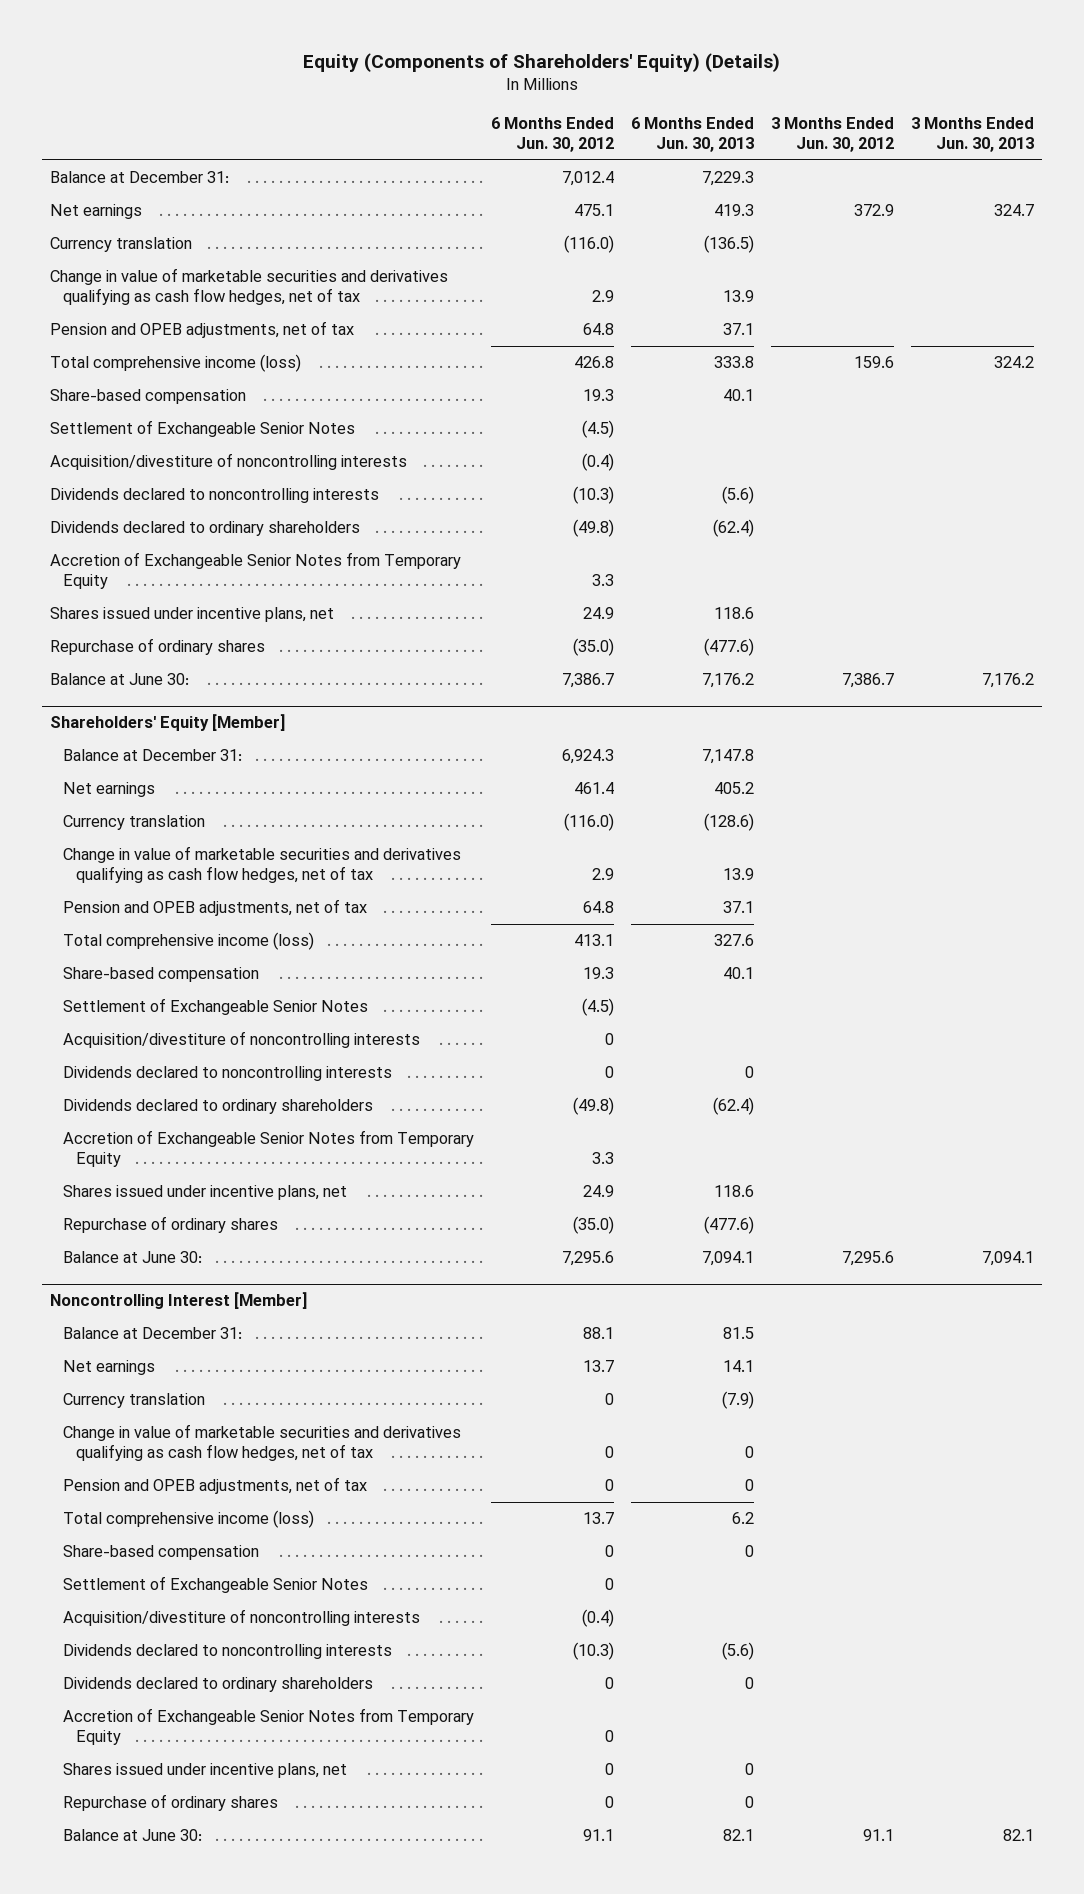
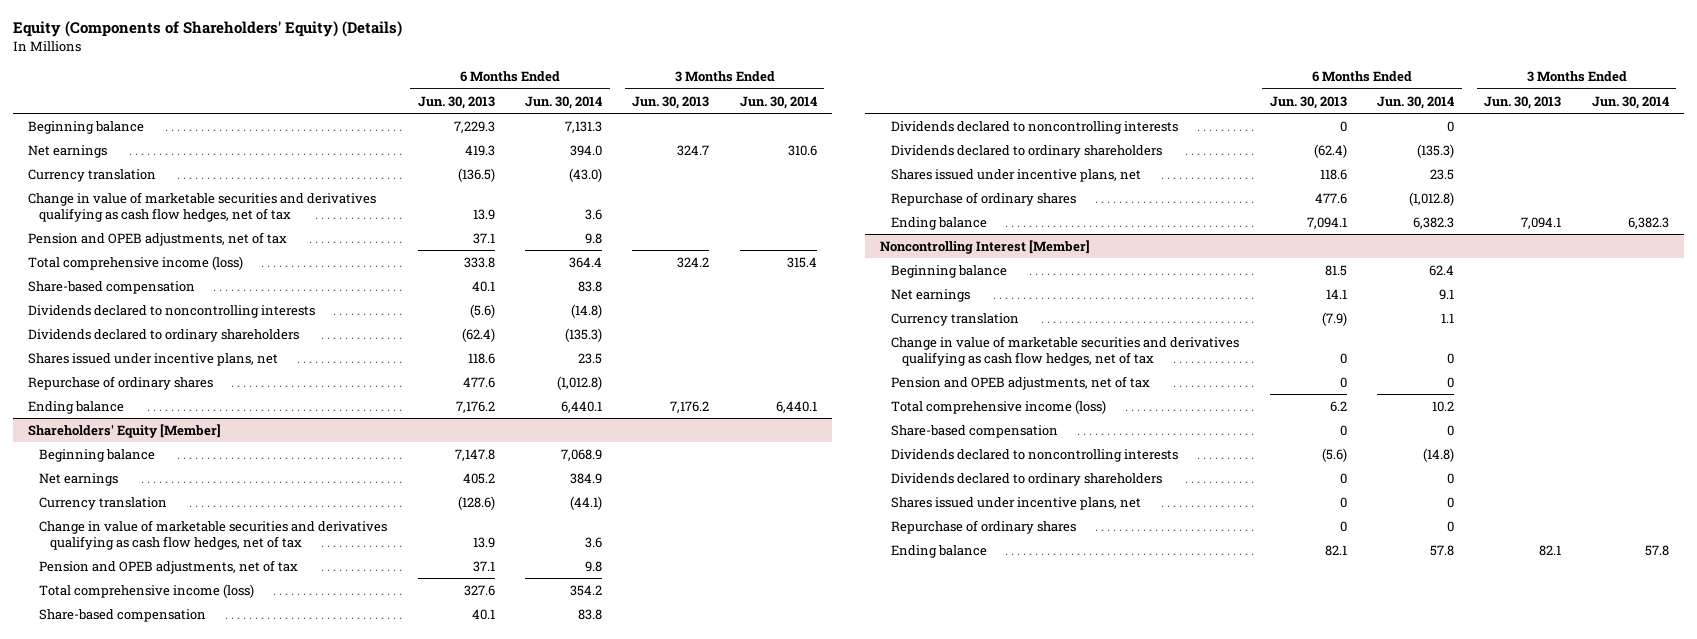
[491,117,615,153] 6 Months Ended Jun. 30, 2012 -> none
[770,117,894,153] 3 Months Ended Jun. 30, 2012 -> none
none -> [524,95,602,109] Jun. 30, 2014
none -> [739,95,817,109] Jun. 30, 2014
[50,171,230,184] Balance at December 31: -> [28,120,145,134] Beginning balance
[50,420,356,438] Settlement of Exchangeable Senior Notes -> none
[50,453,408,471] Acquisition/divestiture of noncontrolling interests -> none
[50,552,462,590] Accretion of Exchangeable Senior Notes from Temporary Equity -> none
[704,638,755,657] (477.6) -> [462,376,495,388] 477.6
[50,673,190,686] Balance at June 30: -> [28,400,125,414] Ending balance
[63,749,243,762] Balance at December 31: -> [39,448,156,462] Beginning balance
[63,998,369,1016] Settlement of Exchangeable Senior Notes -> none
[63,1031,421,1049] Acquisition/divestiture of noncontrolling interests -> none
[63,1130,475,1168] Accretion of Exchangeable Senior Notes from Temporary Equity -> none
[704,1216,755,1235] (477.6) -> [1314,192,1347,204] 477.6
[63,1251,203,1264] Balance at June 30: -> [891,216,988,230] Ending balance
[63,1327,243,1340] Balance at December 31: -> [891,264,1008,278] Beginning balance
[63,1576,369,1594] Settlement of Exchangeable Senior Notes -> none
[63,1609,421,1627] Acquisition/divestiture of noncontrolling interests -> none
[63,1708,475,1746] Accretion of Exchangeable Senior Notes from Temporary Equity -> none
[63,1829,203,1842] Balance at June 30: -> [891,544,988,558] Ending balance

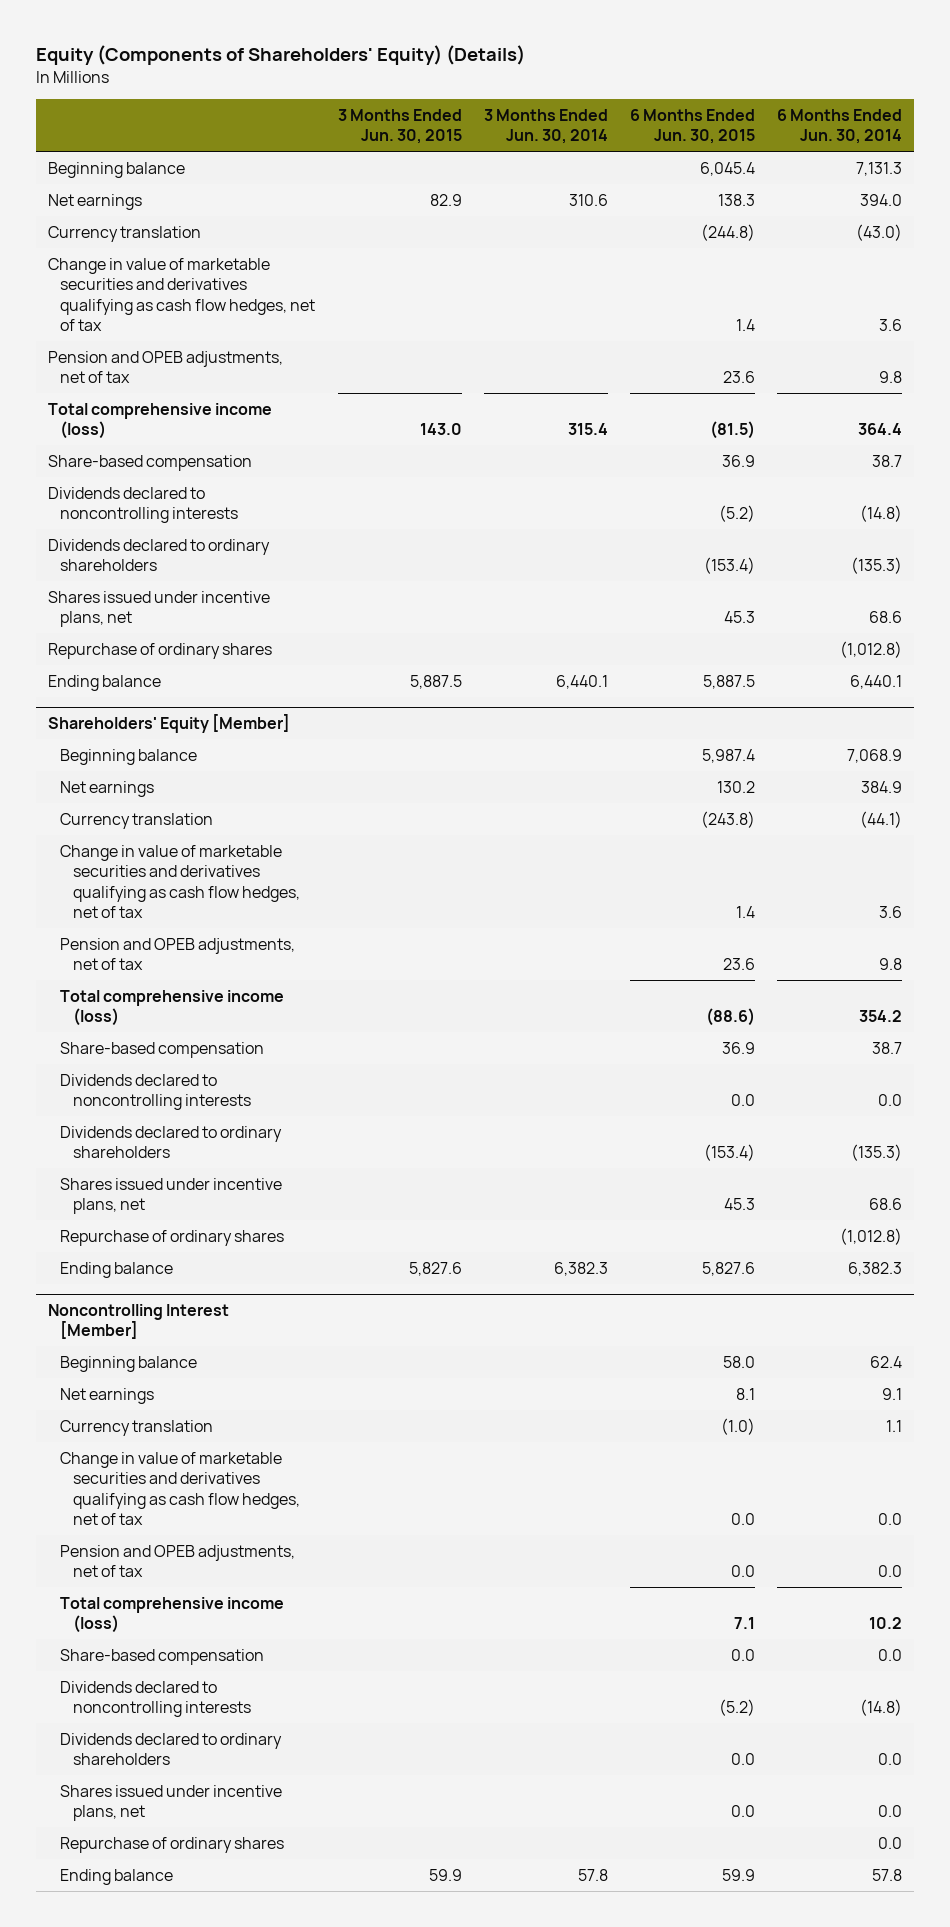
[417,95,495,109] Jun. 30, 2013 -> none
[632,95,710,109] Jun. 30, 2013 -> none
none -> [337,108,462,145] 3 Months Ended Jun. 30, 2015
none -> [630,108,756,145] 6 Months Ended Jun. 30, 2015
[577,280,602,292] 83.8 -> [872,454,903,467] 38.7
[577,352,602,364] 23.5 -> [869,611,903,624] 68.6
[577,608,602,620] 83.8 -> [872,1041,903,1054] 38.7
[1446,120,1454,132] 0 -> [878,1094,903,1107] 0.0
[1429,168,1454,180] 23.5 -> [869,1198,903,1211] 68.6
[1446,352,1454,364] 0 -> [878,1512,903,1525] 0.0
[1446,376,1454,388] 0 -> [878,1565,903,1578] 0.0
[1446,424,1454,436] 0 -> [878,1648,903,1661] 0.0
[1446,472,1454,484] 0 -> [878,1753,903,1766] 0.0
[1446,496,1454,508] 0 -> [878,1805,903,1818] 0.0
[1446,520,1454,532] 0 -> [878,1836,903,1849] 0.0

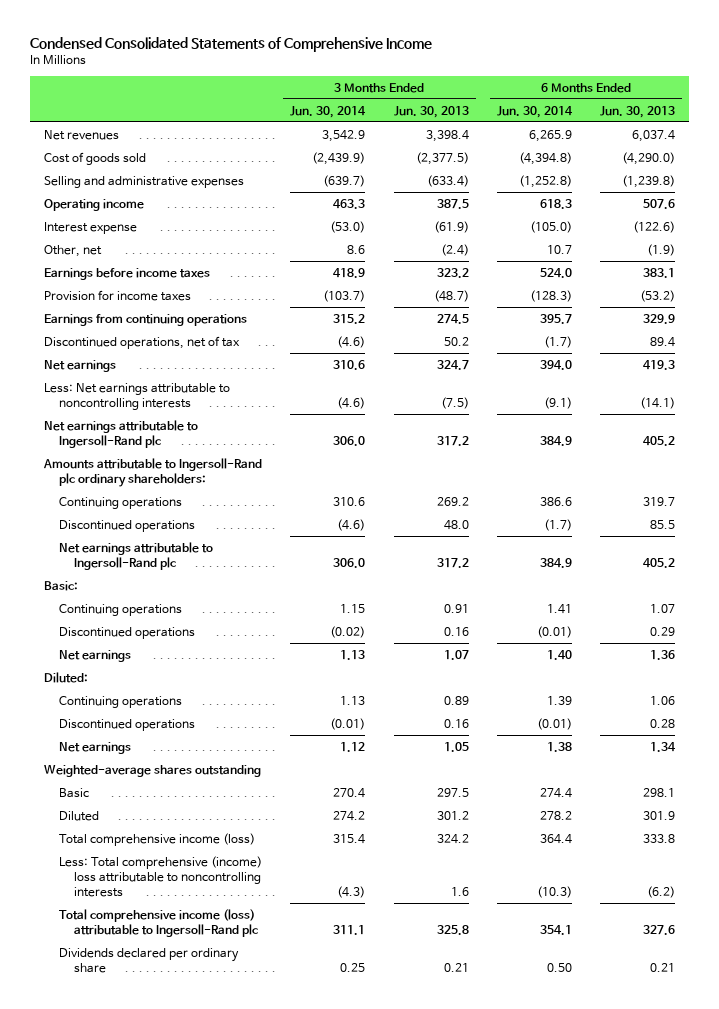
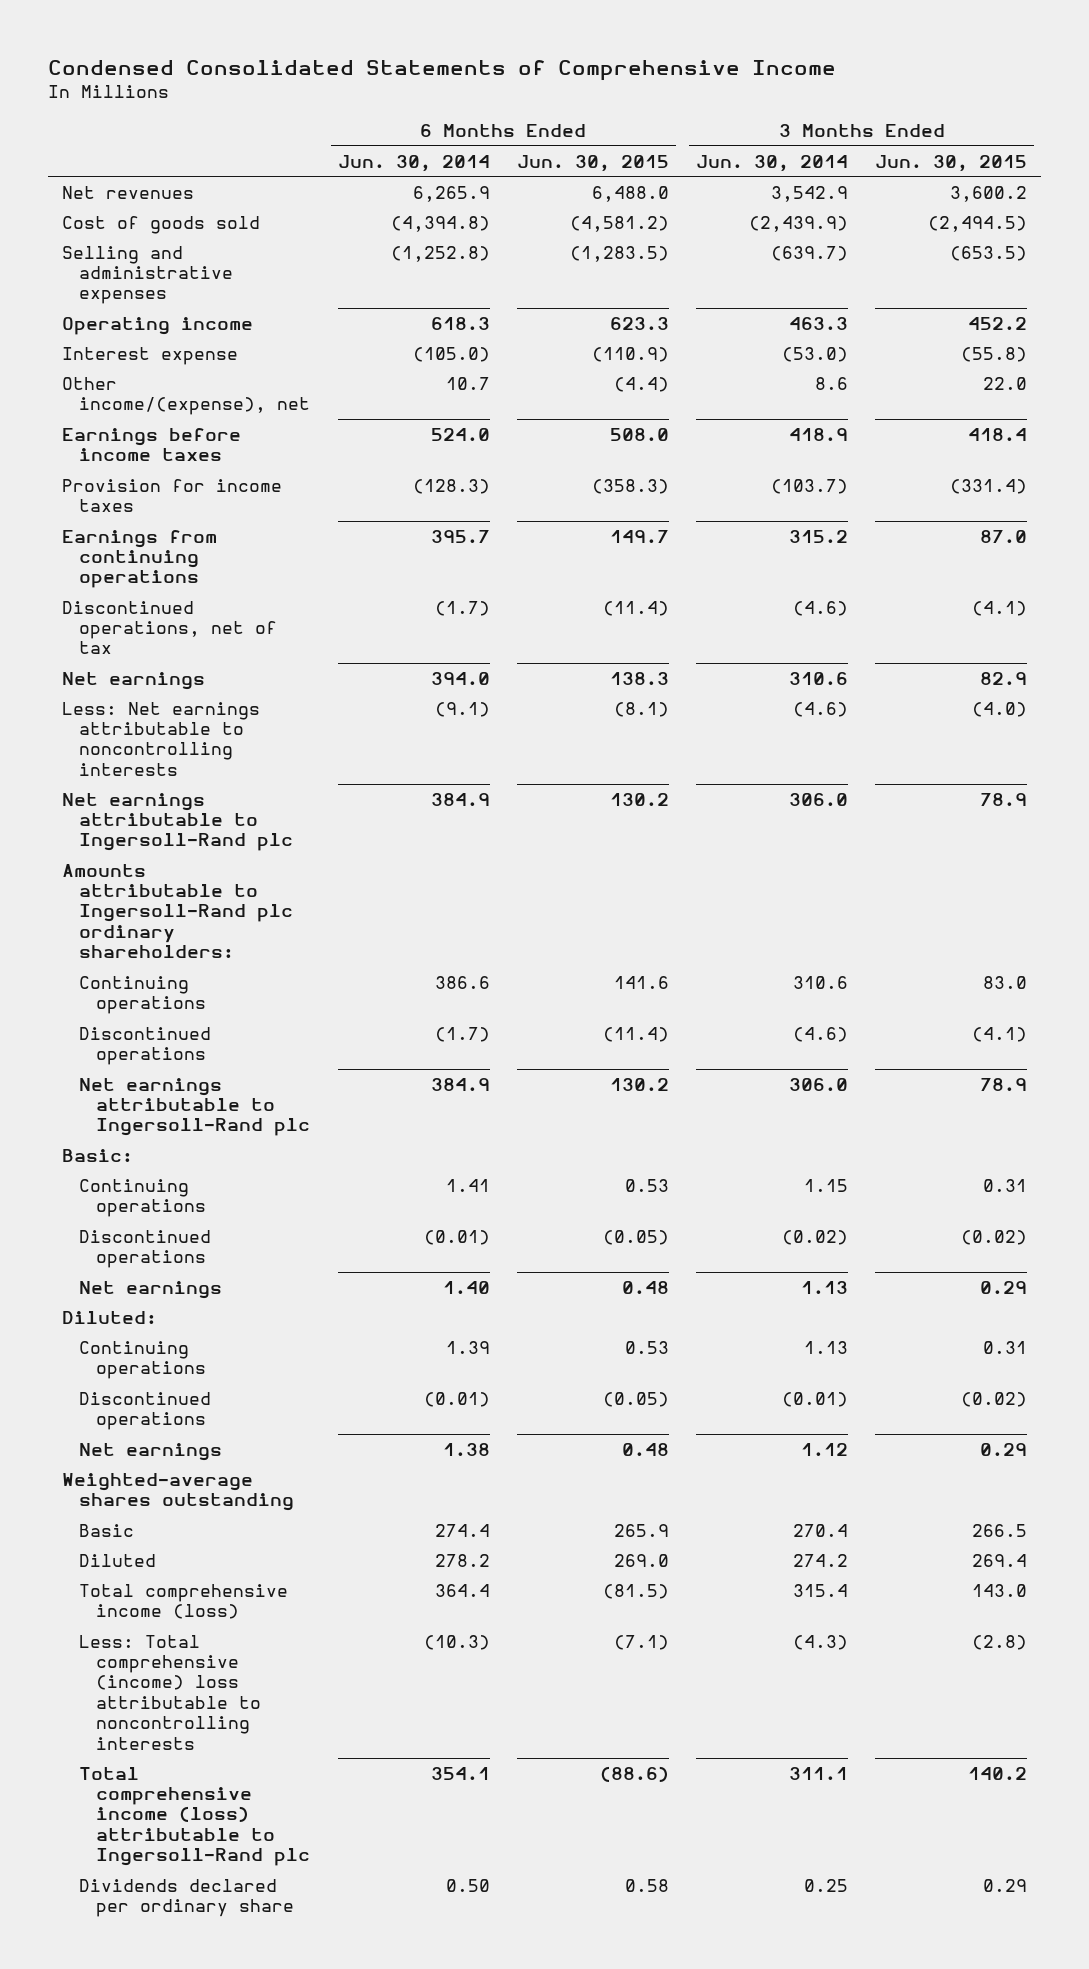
[393,105,469,118] Jun. 30, 2013 -> none
[600,105,676,118] Jun. 30, 2013 -> none
none -> [516,154,669,172] Jun. 30, 2015
none -> [875,154,1028,172] Jun. 30, 2015
[44,244,103,257] Other, net -> [61,376,311,416] Other income/(expense), net

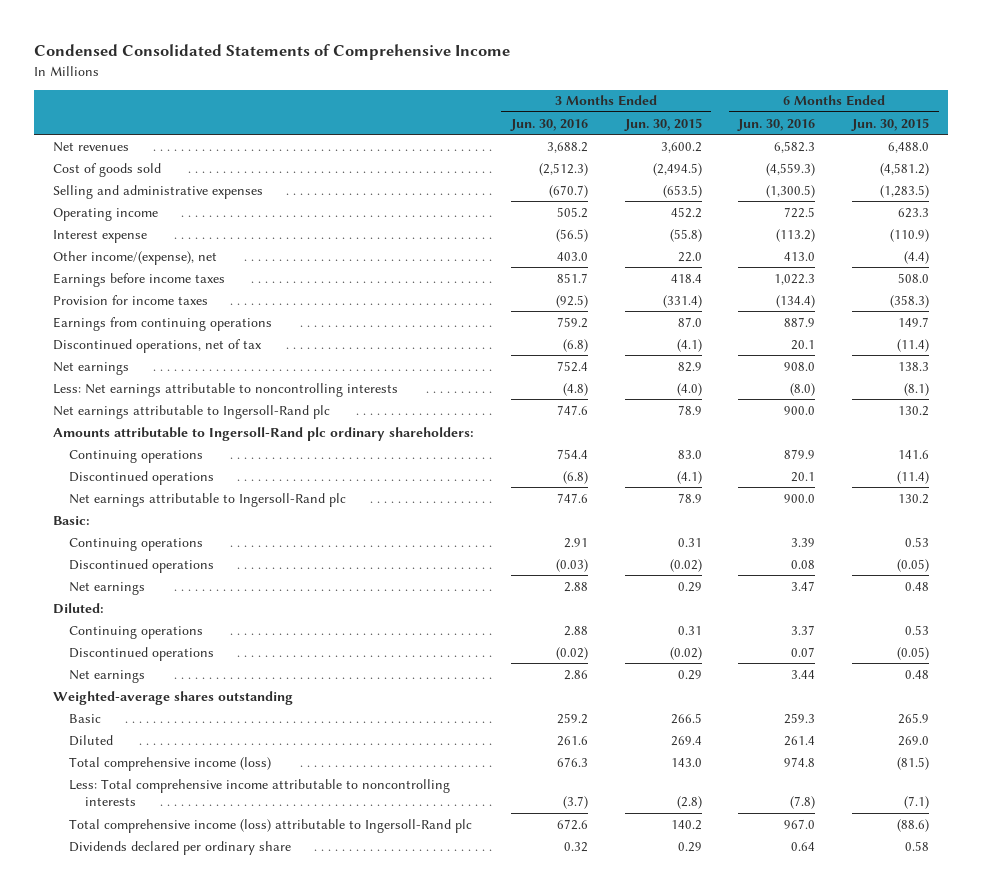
[337,154,490,172] Jun. 30, 2014 -> none
[696,154,849,172] Jun. 30, 2014 -> none
none -> [509,118,588,131] Jun. 30, 2016
none -> [737,118,816,131] Jun. 30, 2016
[79,1634,262,1750] Less: Total comprehensive (income) loss attributable to noncontrolling interests -> [69,778,451,807] Less: Total comprehensive income attributable to noncontrolling interests

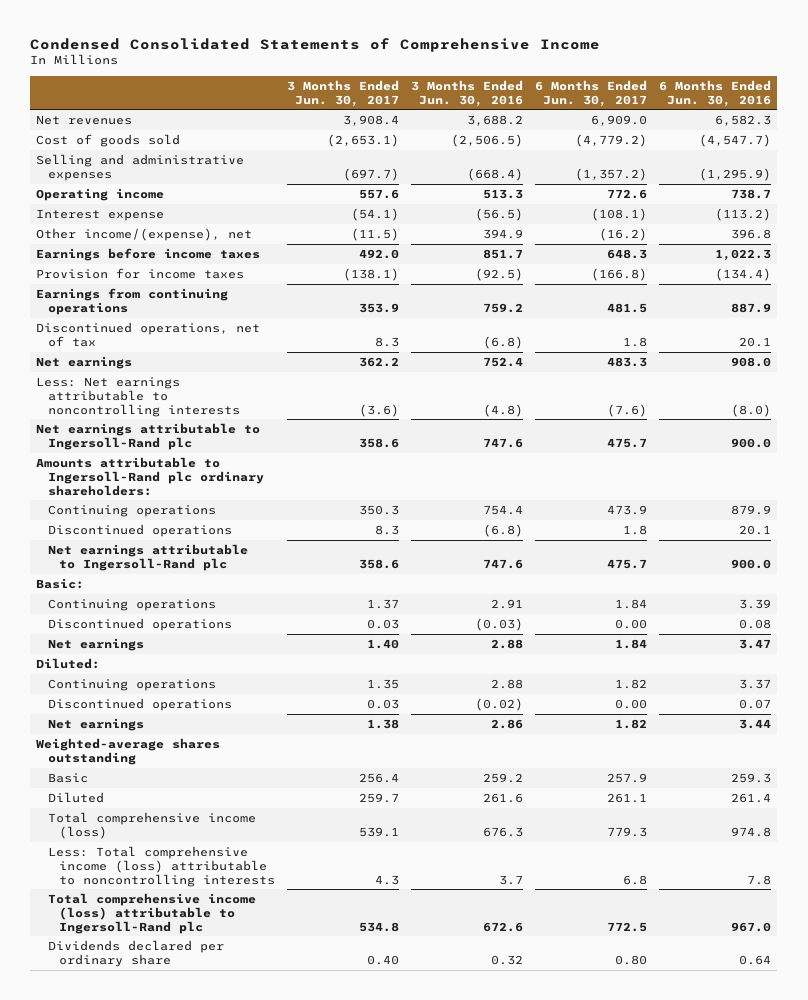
[623,117,702,131] Jun. 30, 2015 -> none
[851,117,930,131] Jun. 30, 2015 -> none
none -> [287,79,400,107] 3 Months Ended Jun. 30, 2017
none -> [535,79,648,107] 6 Months Ended Jun. 30, 2017
[538,162,588,176] (2,512.3) -> [451,133,524,147] (2,506.5)
[766,162,816,176] (4,559.3) -> [699,133,772,147] (4,547.7)
[548,184,588,198] (670.7) -> [467,167,524,181] (668.4)
[766,184,816,198] (1,300.5) -> [699,167,772,181] (1,295.9)
[556,206,588,218] 505.2 -> [483,188,524,199] 513.3
[784,206,816,218] 722.5 -> [731,188,772,199] 738.7
[556,251,588,261] 403.0 -> [483,228,524,239] 394.9
[784,251,816,261] 413.0 -> [731,228,772,239] 396.8
[69,778,451,807] Less: Total comprehensive income attributable to noncontrolling interests -> [47,845,276,887] Less: Total comprehensive income (loss) attributable to noncontrolling interests
[562,796,588,810] (3.7) -> [499,874,524,885] 3.7
[790,796,816,810] (7.8) -> [747,874,772,885] 7.8

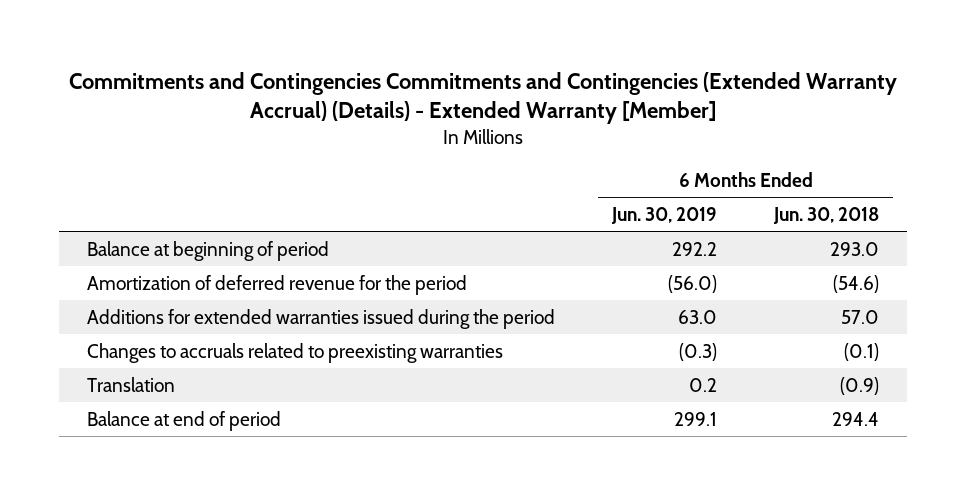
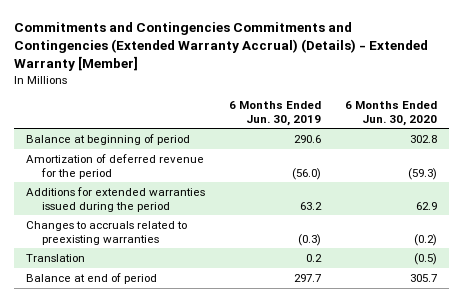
[772,206,879,224] Jun. 30, 2018 -> none
none -> [344,100,437,126] 6 Months Ended Jun. 30, 2020
[672,241,718,256] 292.2 -> [293,134,321,143] 290.6
[678,309,718,324] 63.0 -> [299,201,322,210] 63.2
[674,411,718,426] 299.1 -> [293,273,321,282] 297.7

